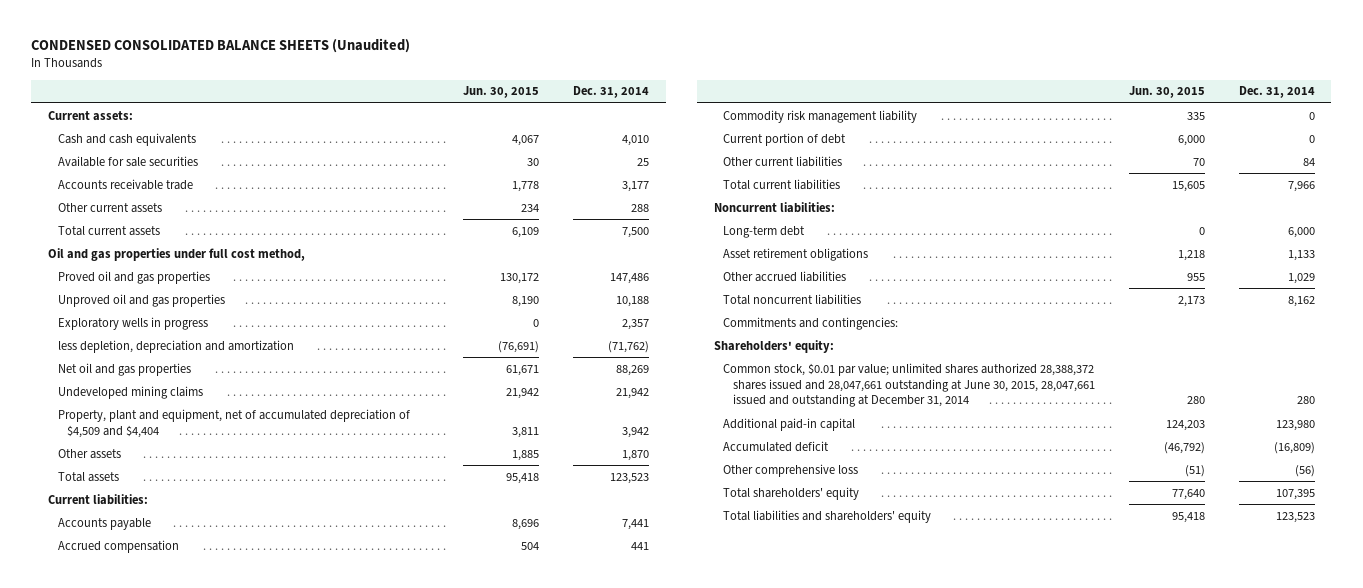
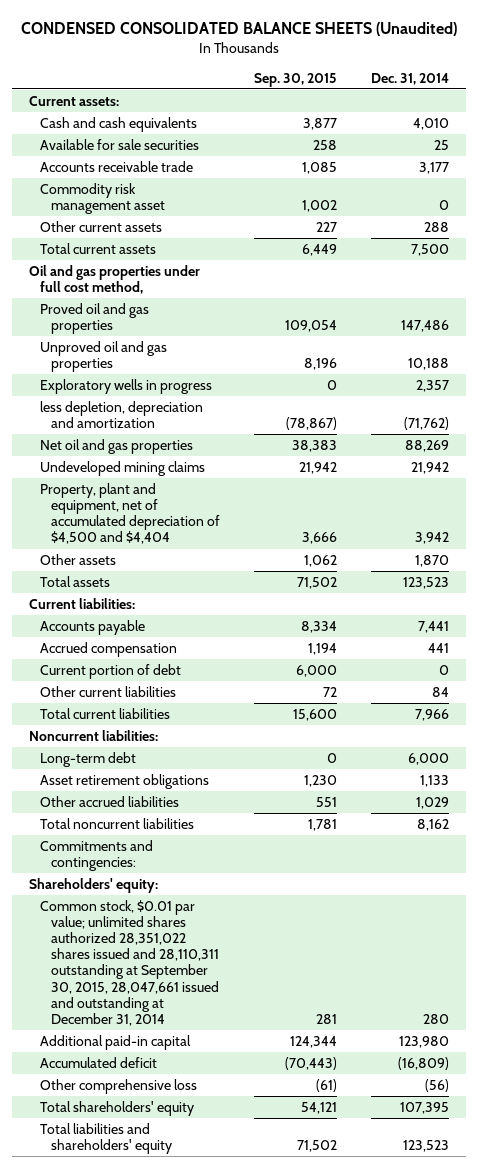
[463,86,540,99] Jun. 30, 2015 -> none
none -> [254,72,338,87] Sep. 30, 2015
none -> [40,182,166,215] Commodity risk management asset
[57,408,410,438] Property, plant and equipment, net of accumulated depreciation of $4,509 and $4,404 -> [40,482,221,545] Property, plant and equipment, net of accumulated depreciation of $4,500 and $4,404
[723,109,918,123] Commodity risk management liability -> none
[723,362,1095,408] Common stock, $0.01 par value; unlimited shares authorized 28,388,372 shares issued and 28,047,661 outstanding at June 30, 2015, 28,047,661 issued and outstanding at December 31, 2014 -> [40,899,220,1026] Common stock, $0.01 par value; unlimited shares authorized 28,351,022 shares issued and 28,110,311 outstanding at September 30, 2015, 28,047,661 issued and outstanding at December 31, 2014

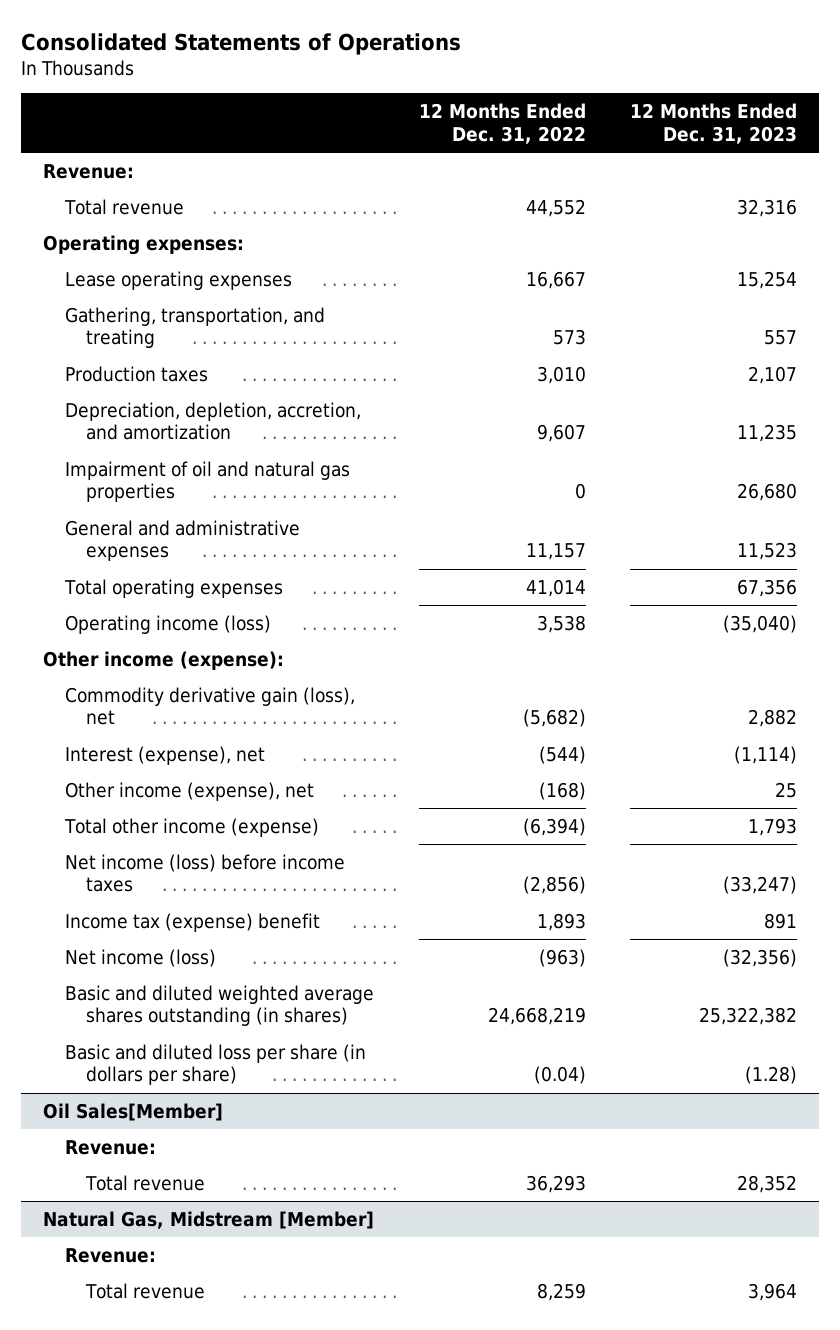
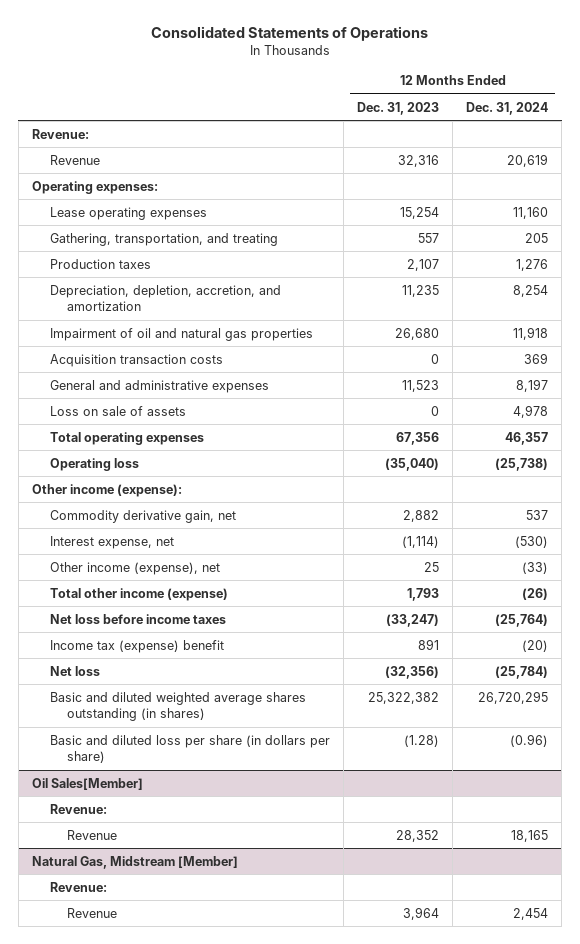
[418,103,586,144] 12 Months Ended Dec. 31, 2022 -> none
none -> [466,101,549,115] Dec. 31, 2024
[63,198,184,215] Total revenue -> [49,154,100,165] Revenue
none -> [49,353,223,367] Acquisition transaction costs
none -> [49,405,186,416] Loss on sale of assets
[64,614,271,634] Operating income (loss) -> [49,457,139,471] Operating loss
[64,686,355,726] Commodity derivative gain (loss), net -> [49,509,236,523] Commodity derivative gain, net
[64,745,265,765] Interest (expense), net -> [49,535,174,549] Interest expense, net
[64,853,345,893] Net income (loss) before income taxes -> [49,613,226,624] Net loss before income taxes
[64,948,216,967] Net income (loss) -> [49,665,100,676] Net loss
[85,1174,206,1191] Total revenue -> [67,829,118,840] Revenue
[85,1282,206,1299] Total revenue -> [67,907,118,918] Revenue

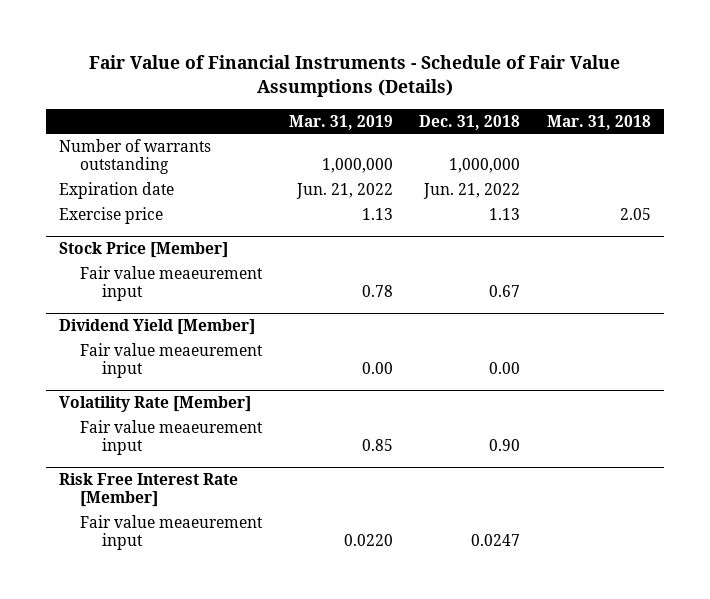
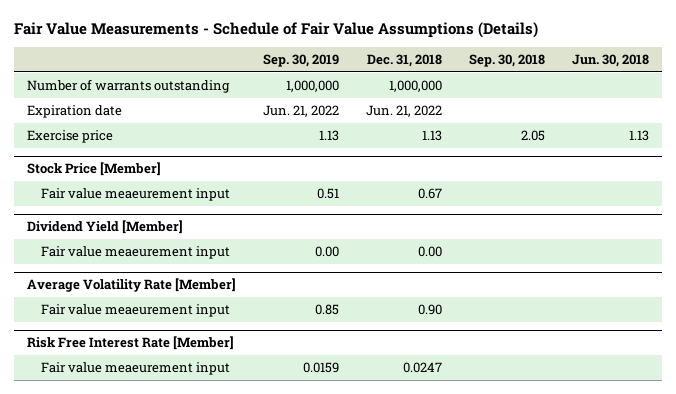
[88,55,620,98] Fair Value of Financial Instruments - Schedule of Fair Value Assumptions (Details) -> [13,21,538,38] Fair Value Measurements - Schedule of Fair Value Assumptions (Details)
[288,114,393,130] Mar. 31, 2019 -> none
[546,114,651,130] Mar. 31, 2018 -> none
none -> [263,53,340,67] Sep. 30, 2019
none -> [469,53,546,67] Sep. 30, 2018
none -> [571,53,649,67] Jun. 30, 2018
[58,395,251,412] Volatility Rate [Member] -> [27,278,237,293] Average Volatility Rate [Member]

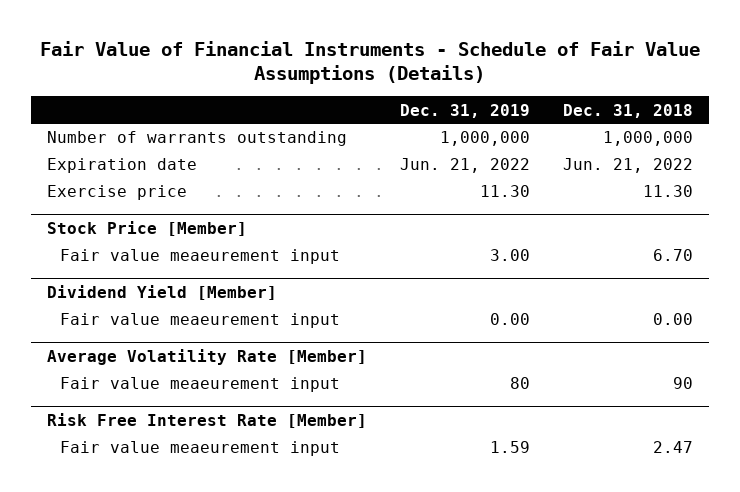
[13,21,538,38] Fair Value Measurements - Schedule of Fair Value Assumptions (Details) -> [39,40,700,85] Fair Value of Financial Instruments - Schedule of Fair Value Assumptions (Details)
[263,53,340,67] Sep. 30, 2019 -> none
[469,53,546,67] Sep. 30, 2018 -> none
[571,53,649,67] Jun. 30, 2018 -> none
none -> [399,103,530,118] Dec. 31, 2019
[422,130,443,142] 1.13 -> [642,185,693,198] 11.30
[418,188,443,200] 0.67 -> [652,249,693,262] 6.70
[418,304,443,316] 0.90 -> [672,377,693,390] 90
[403,362,443,374] 0.0247 -> [652,441,693,454] 2.47

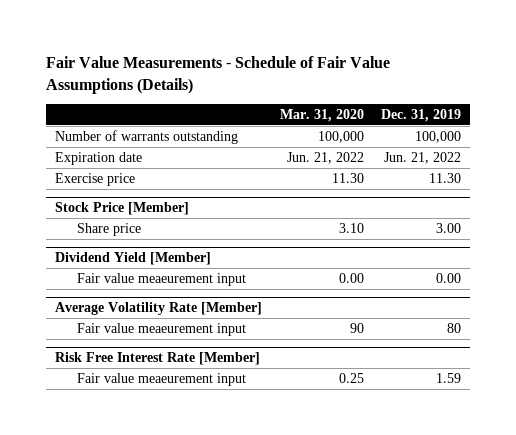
[39,40,700,85] Fair Value of Financial Instruments - Schedule of Fair Value Assumptions (Details) -> [46,56,391,95] Fair Value Measurements - Schedule of Fair Value Assumptions (Details)
[562,103,693,118] Dec. 31, 2018 -> none
none -> [279,108,364,122] Mar. 31, 2020
[439,131,530,147] 1,000,000 -> [415,130,462,143] 100,000
[60,249,341,265] Fair value meaeurement input -> none
none -> [76,222,141,236] Share price

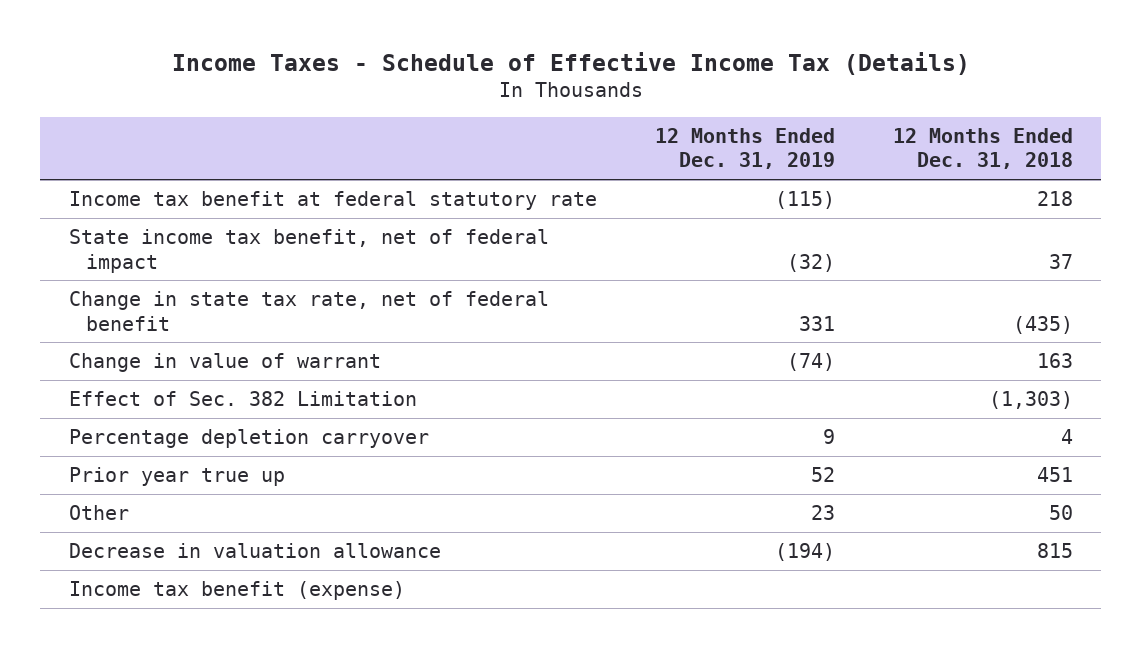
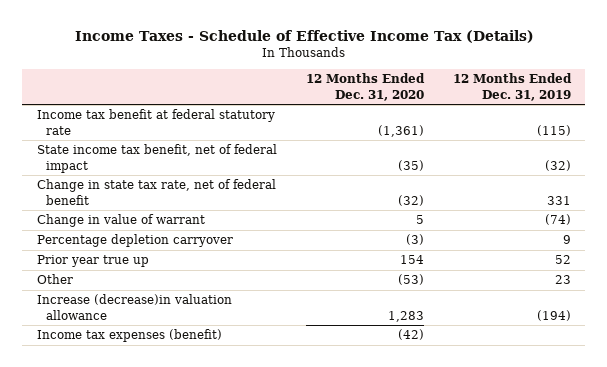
[892,127,1073,170] 12 Months Ended Dec. 31, 2018 -> none
none -> [305,73,425,101] 12 Months Ended Dec. 31, 2020
[69,390,418,406] Effect of Sec. 382 Limitation -> none
[69,542,442,558] Decrease in valuation allowance -> [36,294,232,320] Increase (decrease)in valuation allowance
[69,580,406,600] Income tax benefit (expense) -> [36,329,222,343] Income tax expenses (benefit)

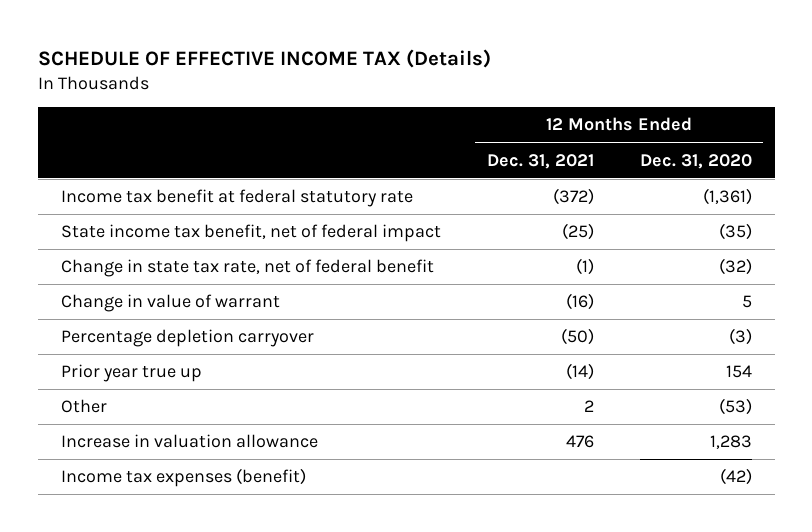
[74,29,534,43] Income Taxes - Schedule of Effective Income Tax (Details) -> [37,49,491,69] SCHEDULE OF EFFECTIVE INCOME TAX (Details)
[452,73,572,101] 12 Months Ended Dec. 31, 2019 -> none
none -> [486,153,594,169] Dec. 31, 2021
[36,294,232,320] Increase (decrease)in valuation allowance -> [60,434,318,449] Increase in valuation allowance

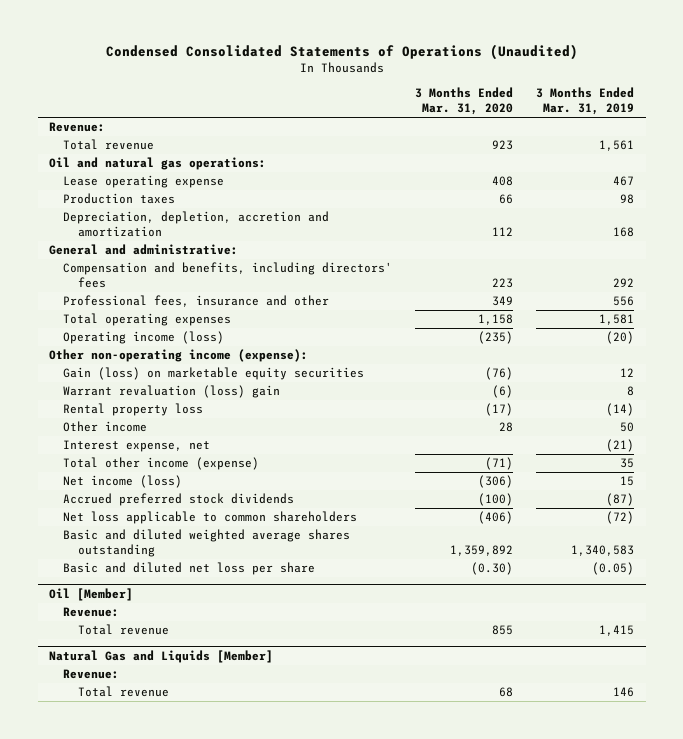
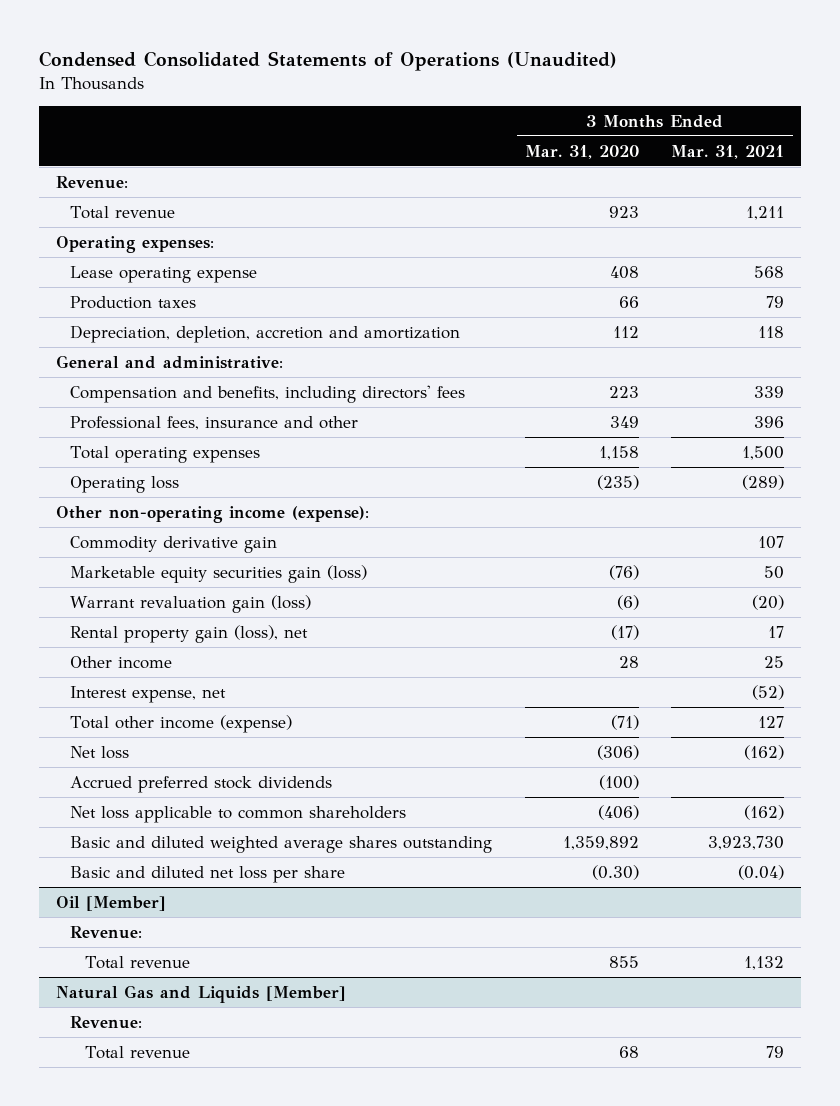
[536,87,635,116] 3 Months Ended Mar. 31, 2019 -> none
none -> [671,144,785,159] Mar. 31, 2021
[49,157,267,171] Oil and natural gas operations: -> none
none -> [55,235,214,253] Operating expenses:
[63,331,225,345] Operating income (loss) -> [70,475,180,493] Operating loss
none -> [70,535,278,553] Commodity derivative gain
[63,367,365,381] Gain (loss) on marketable equity securities -> [70,564,368,583] Marketable equity securities gain (loss)
[63,385,281,399] Warrant revaluation (loss) gain -> [70,594,312,613] Warrant revaluation gain (loss)
[63,403,204,417] Rental property loss -> [70,624,309,643] Rental property gain (loss), net
[63,475,183,489] Net income (loss) -> [70,745,130,759] Net loss

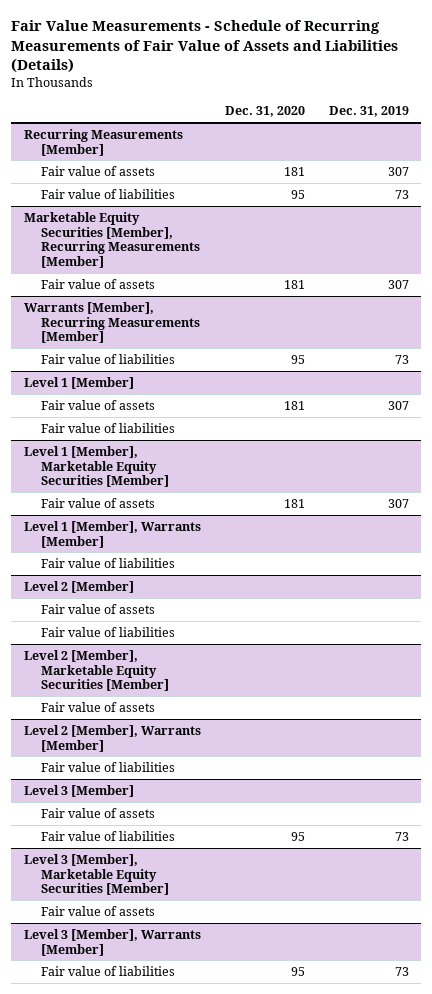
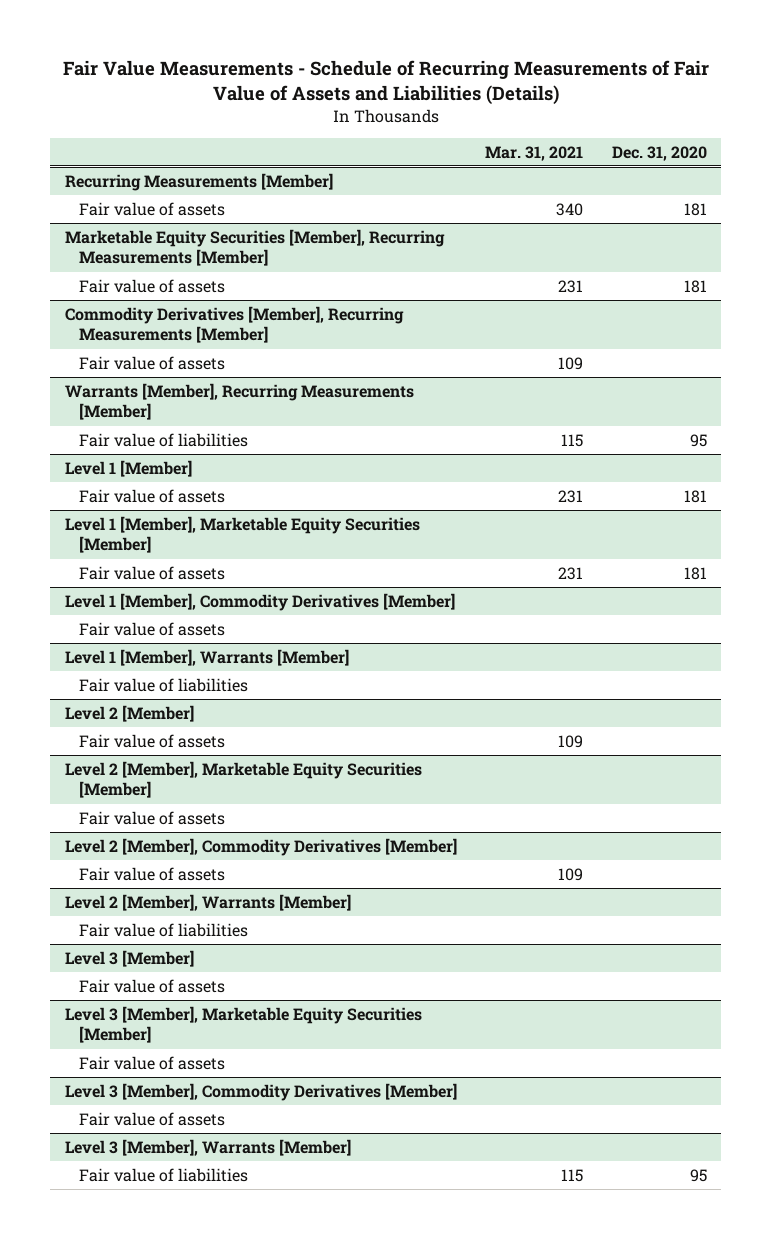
[328,106,409,118] Dec. 31, 2019 -> none
none -> [485,145,584,161] Mar. 31, 2021
[41,188,176,199] Fair value of liabilities -> none
none -> [64,305,404,344] Commodity Derivatives [Member], Recurring Measurements [Member]
none -> [78,355,225,370] Fair value of assets
[41,422,176,433] Fair value of liabilities -> none
none -> [64,592,455,611] Level 1 [Member], Commodity Derivatives [Member]
none -> [78,621,225,636] Fair value of assets
[41,626,176,637] Fair value of liabilities -> none
none -> [64,837,457,856] Level 2 [Member], Commodity Derivatives [Member]
none -> [78,866,225,881] Fair value of assets
[41,830,176,841] Fair value of liabilities -> none
none -> [64,1082,457,1101] Level 3 [Member], Commodity Derivatives [Member]
none -> [78,1111,225,1126] Fair value of assets

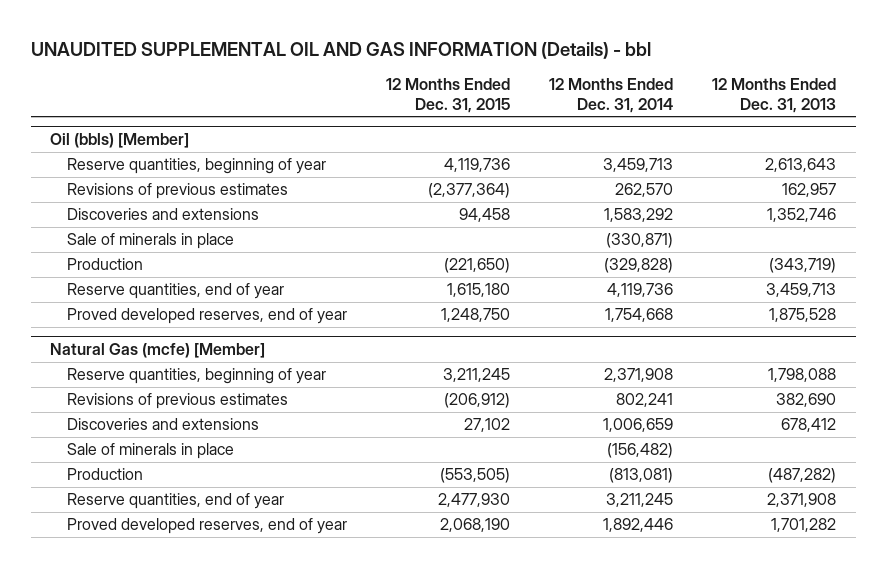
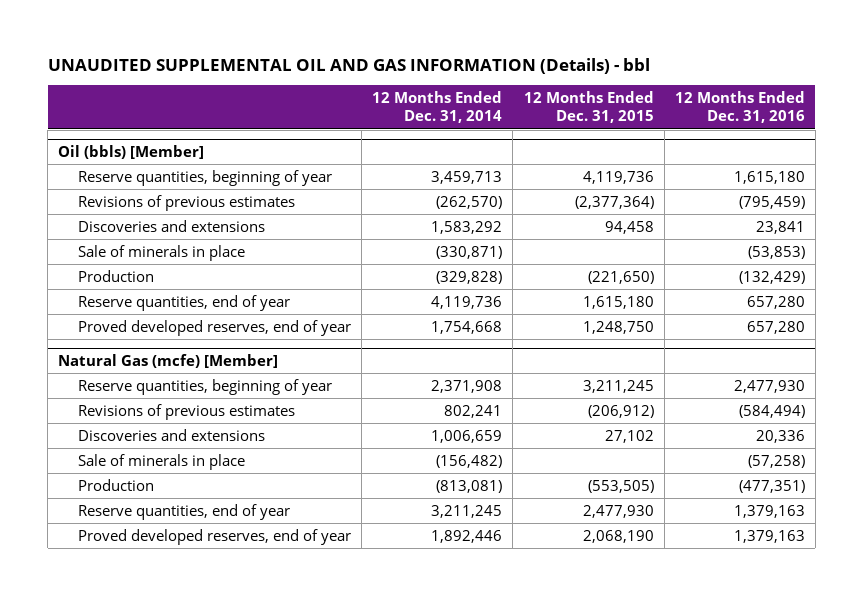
[712,78,837,113] 12 Months Ended Dec. 31, 2013 -> none
none -> [674,91,805,124] 12 Months Ended Dec. 31, 2016
[615,183,674,198] 262,570 -> [436,195,503,209] (262,570)

